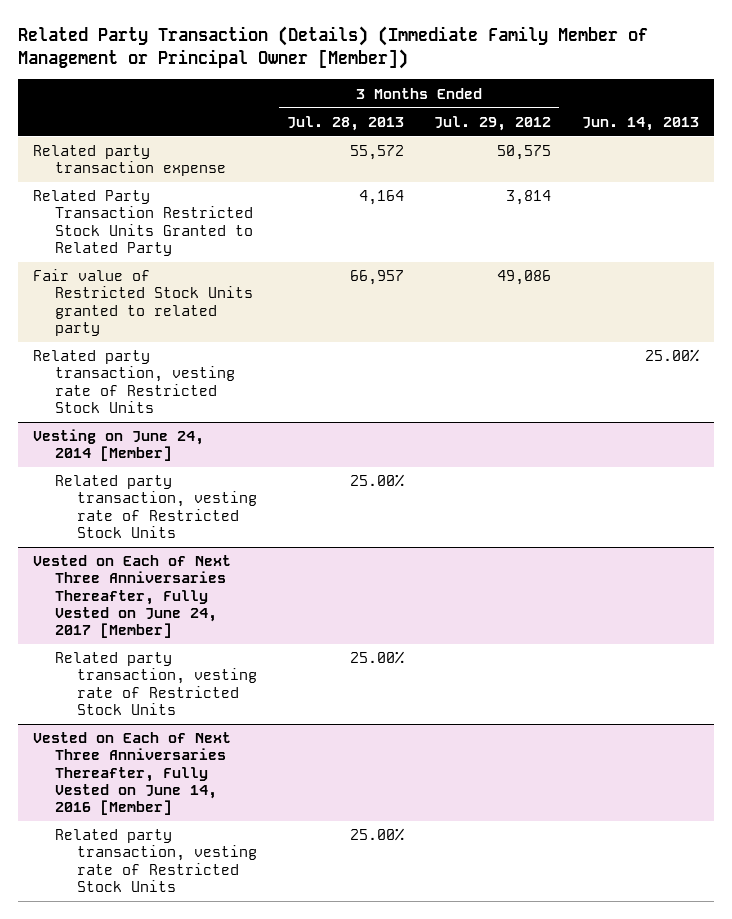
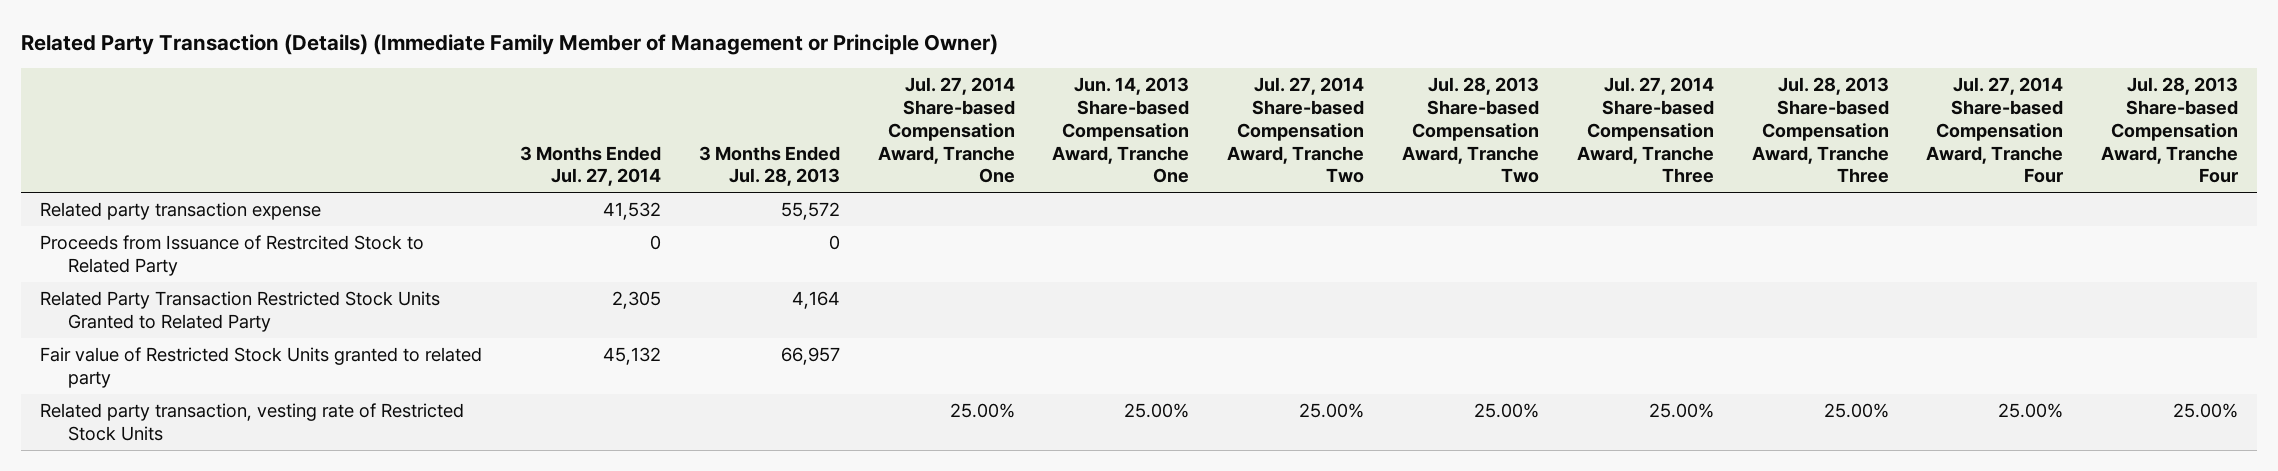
[18,26,649,70] Related Party Transaction (Details) (Immediate Family Member of Management or Principal Owner [Member]) -> [21,33,999,55] Related Party Transaction (Details) (Immediate Family Member of Management or Principle Owner)
[434,115,552,131] Jul. 29, 2012 -> none
[581,116,699,131] Jun. 14, 2013 -> none
none -> [519,145,661,187] 3 Months Ended Jul. 27, 2014
none -> [877,77,1015,184] Jul. 27, 2014 Share-based Compensation Award, Tranche One
none -> [1052,77,1190,184] Jun. 14, 2013 Share-based Compensation Award, Tranche One
none -> [1227,77,1365,184] Jul. 27, 2014 Share-based Compensation Award, Tranche Two
none -> [1401,77,1539,184] Jul. 28, 2013 Share-based Compensation Award, Tranche Two
none -> [1576,77,1714,184] Jul. 27, 2014 Share-based Compensation Award, Tranche Three
none -> [1751,77,1889,184] Jul. 28, 2013 Share-based Compensation Award, Tranche Three
none -> [1926,77,2064,184] Jul. 27, 2014 Share-based Compensation Award, Tranche Four
none -> [2101,77,2239,184] Jul. 28, 2013 Share-based Compensation Award, Tranche Four
none -> [40,235,425,276] Proceeds from Issuance of Restrcited Stock to Related Party
[33,429,205,462] Vesting on June 24, 2014 [Member] -> none
[55,475,257,538] Related party transaction, vesting rate of Restricted Stock Units -> none
[33,555,232,638] Vested on Each of Next Three Anniversaries Thereafter, Fully Vested on June 24, 2017 [Member] -> none
[55,652,257,715] Related party transaction, vesting rate of Restricted Stock Units -> none
[33,732,232,815] Vested on Each of Next Three Anniversaries Thereafter, Fully Vested on June 14, 2016 [Member] -> none
[55,829,257,892] Related party transaction, vesting rate of Restricted Stock Units -> none

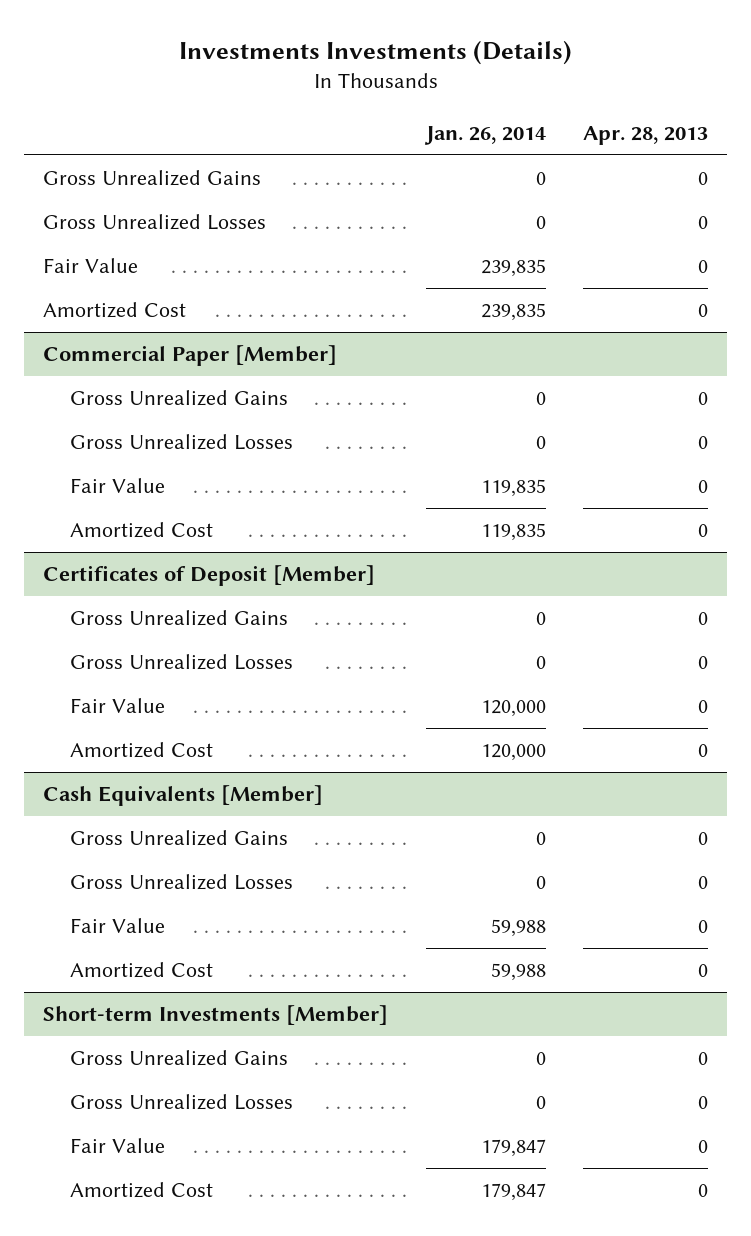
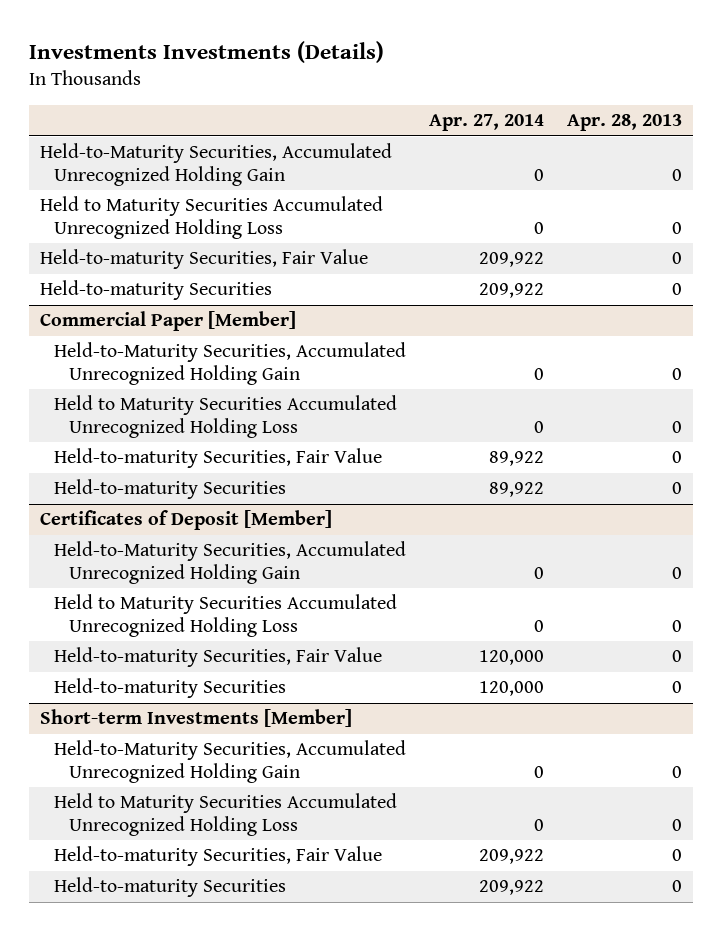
[423,125,546,145] Jan. 26, 2014 -> none
none -> [429,114,545,132] Apr. 27, 2014
[43,170,262,187] Gross Unrealized Gains -> [40,143,393,187] Held-to-Maturity Securities, Accumulated Unrecognized Holding Gain
[43,214,267,231] Gross Unrealized Losses -> [40,196,384,240] Held to Maturity Securities Accumulated Unrecognized Holding Loss
[43,258,139,274] Fair Value -> [40,249,369,270] Held-to-maturity Securities, Fair Value
[43,302,187,319] Amortized Cost -> [40,280,273,301] Held-to-maturity Securities
[70,390,289,407] Gross Unrealized Gains -> [54,342,407,386] Held-to-Maturity Securities, Accumulated Unrecognized Holding Gain
[70,434,294,451] Gross Unrealized Losses -> [54,395,398,439] Held to Maturity Securities Accumulated Unrecognized Holding Loss
[70,478,166,494] Fair Value -> [54,448,383,469] Held-to-maturity Securities, Fair Value
[70,522,214,539] Amortized Cost -> [54,479,287,500] Held-to-maturity Securities
[43,785,324,807] Cash Equivalents [Member] -> none
[70,830,289,847] Gross Unrealized Gains -> none
[70,874,294,891] Gross Unrealized Losses -> none
[70,918,166,934] Fair Value -> none
[70,962,214,979] Amortized Cost -> none
[70,610,289,627] Gross Unrealized Gains -> [54,541,407,585] Held-to-Maturity Securities, Accumulated Unrecognized Holding Gain
[70,654,294,671] Gross Unrealized Losses -> [54,594,398,638] Held to Maturity Securities Accumulated Unrecognized Holding Loss
[70,698,166,714] Fair Value -> [54,647,383,668] Held-to-maturity Securities, Fair Value
[70,742,214,759] Amortized Cost -> [54,678,287,699] Held-to-maturity Securities
[70,1050,289,1067] Gross Unrealized Gains -> [54,740,407,784] Held-to-Maturity Securities, Accumulated Unrecognized Holding Gain
[70,1094,294,1111] Gross Unrealized Losses -> [54,793,398,837] Held to Maturity Securities Accumulated Unrecognized Holding Loss
[70,1138,166,1154] Fair Value -> [54,846,383,867] Held-to-maturity Securities, Fair Value
[70,1182,214,1199] Amortized Cost -> [54,877,287,898] Held-to-maturity Securities

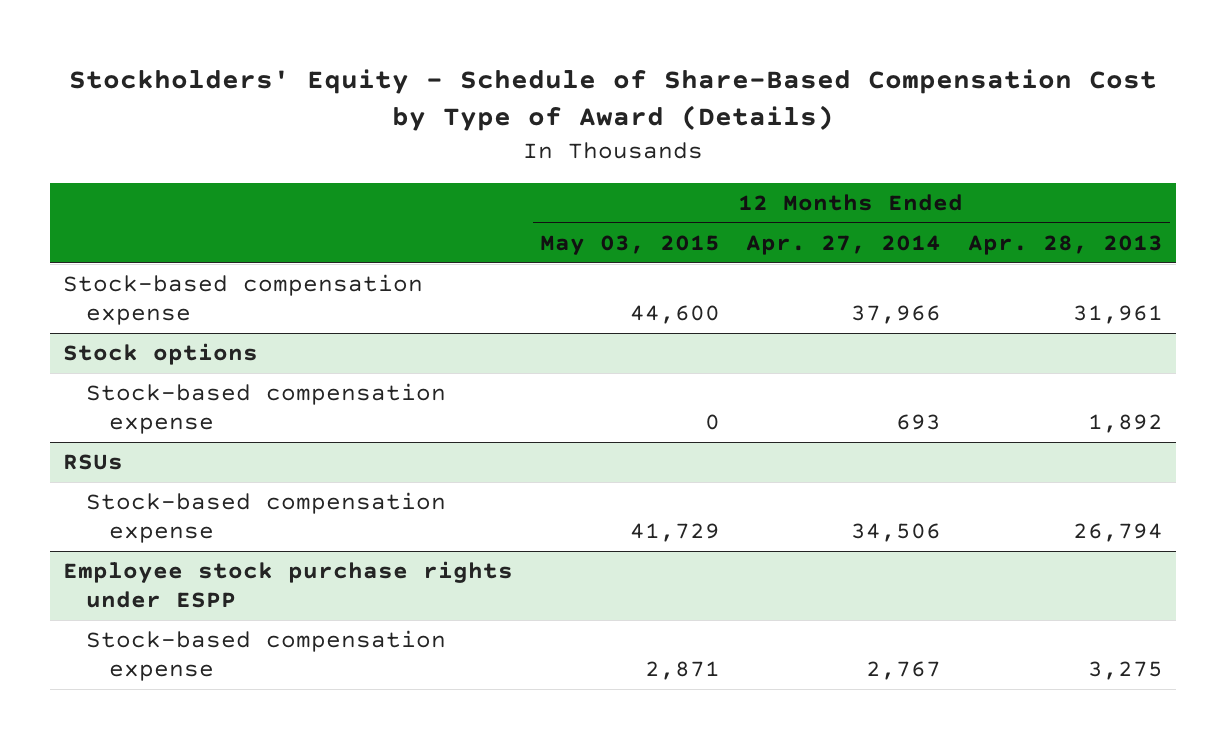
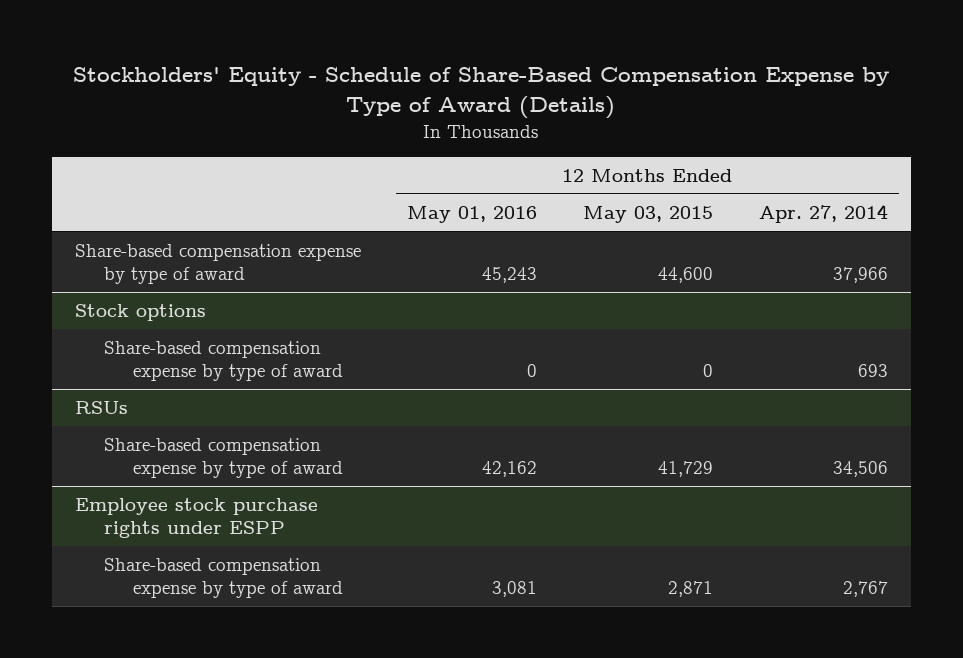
[69,68,1158,132] Stockholders' Equity - Schedule of Share-Based Compensation Cost by Type of Award (Details) -> [73,66,890,119] Stockholders' Equity - Schedule of Share-Based Compensation Expense by Type of Award (Details)
[967,235,1163,256] Apr. 28, 2013 -> none
none -> [407,205,538,223] May 01, 2016
[63,274,424,325] Stock-based compensation expense -> [75,244,362,284] Share-based compensation expense by type of award
[85,383,446,434] Stock-based compensation expense -> [104,341,344,381] Share-based compensation expense by type of award
[85,492,446,543] Stock-based compensation expense -> [104,438,344,478] Share-based compensation expense by type of award
[85,630,446,681] Stock-based compensation expense -> [104,558,344,598] Share-based compensation expense by type of award

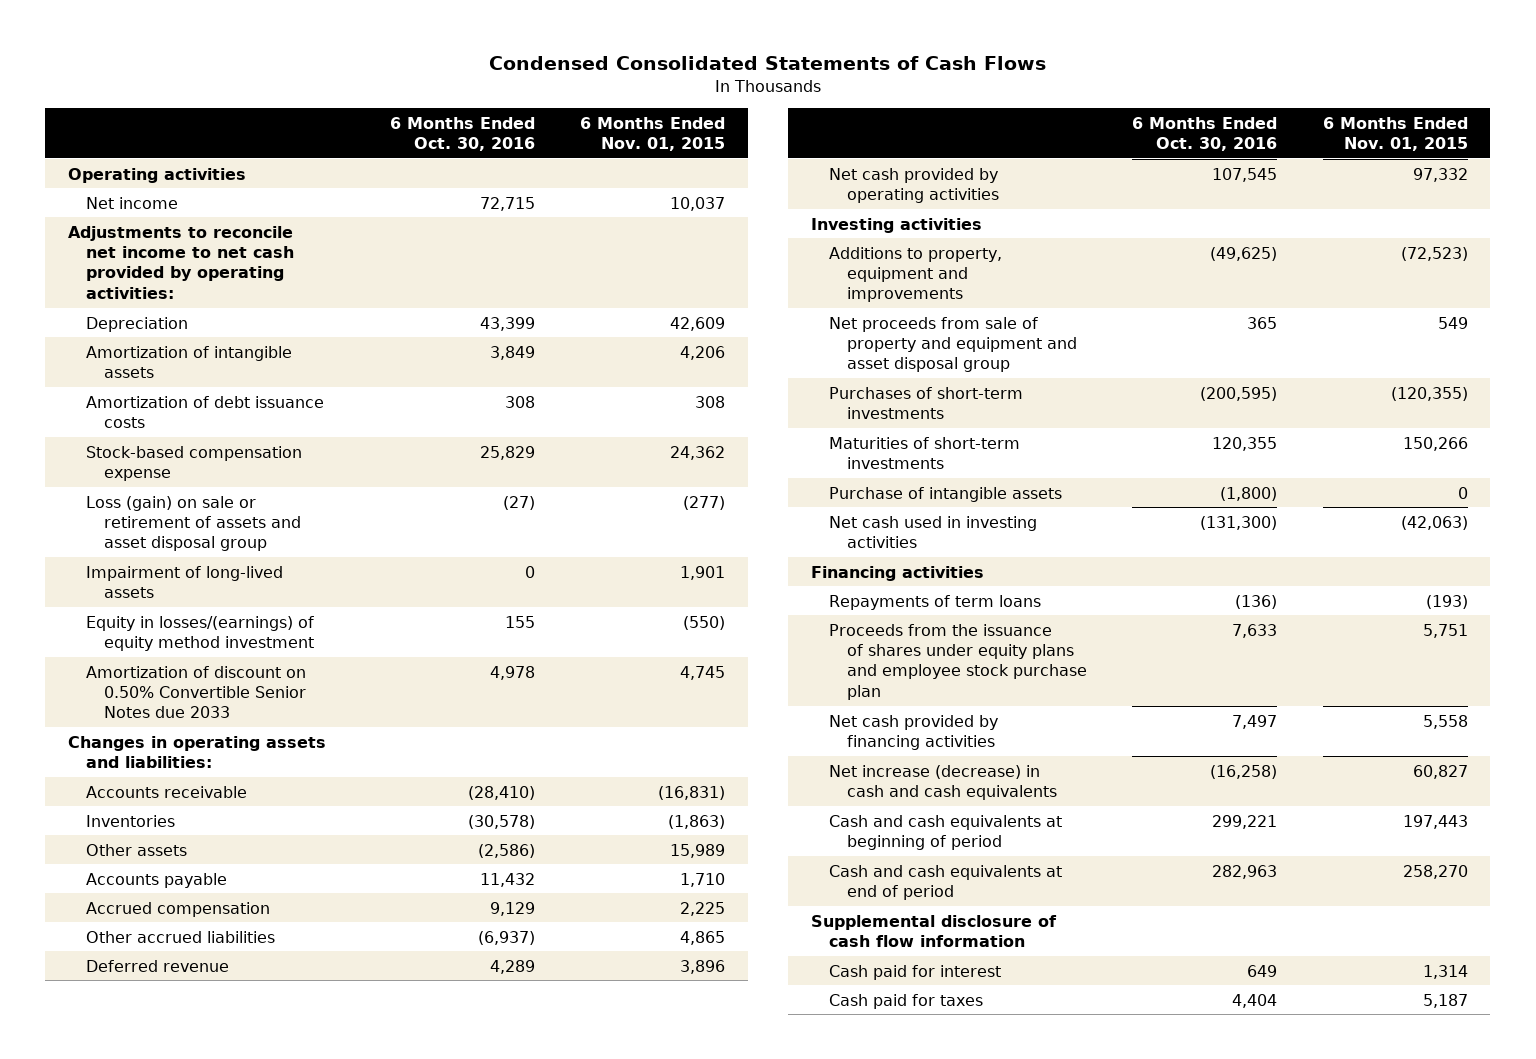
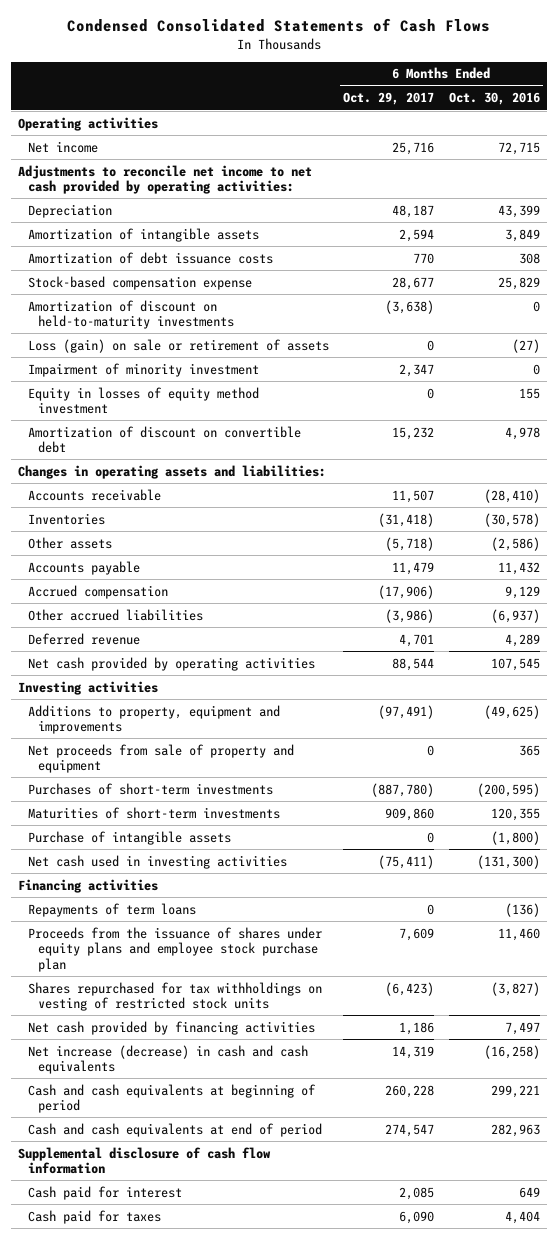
[580,116,726,152] 6 Months Ended Nov. 01, 2015 -> none
none -> [343,92,435,106] Oct. 29, 2017
[86,565,284,598] Impairment of long-lived assets -> none
none -> [27,299,234,330] Amortization of discount on held-to-maturity investments
[86,495,302,552] Loss (gain) on sale or retirement of assets and asset disposal group -> [27,338,329,353] Loss (gain) on sale or retirement of assets
none -> [27,362,259,377] Impairment of minority investment
[86,615,315,651] Equity in losses/(earnings) of equity method investment -> [27,386,259,415] Equity in losses of equity method investment
[86,665,307,719] Amortization of discount on 0.50% Convertible Senior Notes due 2033 -> [27,425,301,454] Amortization of discount on convertible debt
[828,316,1077,373] Net proceeds from sale of property and equipment and asset disposal group -> [27,743,294,774] Net proceeds from sale of property and equipment
[1232,623,1278,638] 7,633 -> [497,927,540,941] 11,460
none -> [27,981,322,1012] Shares repurchased for tax withholdings on vesting of restricted stock units

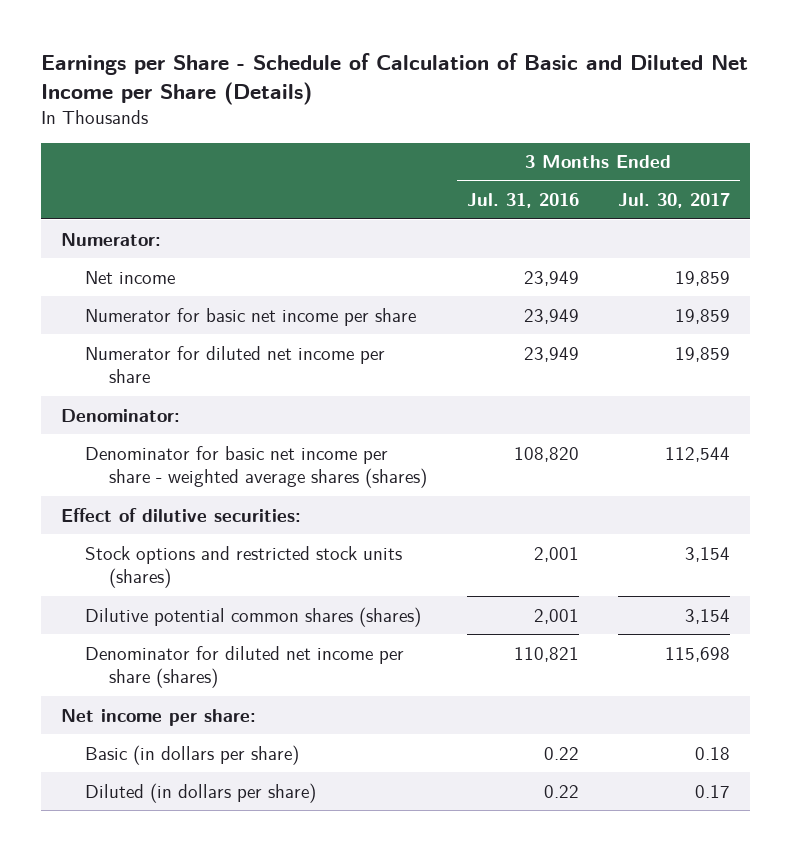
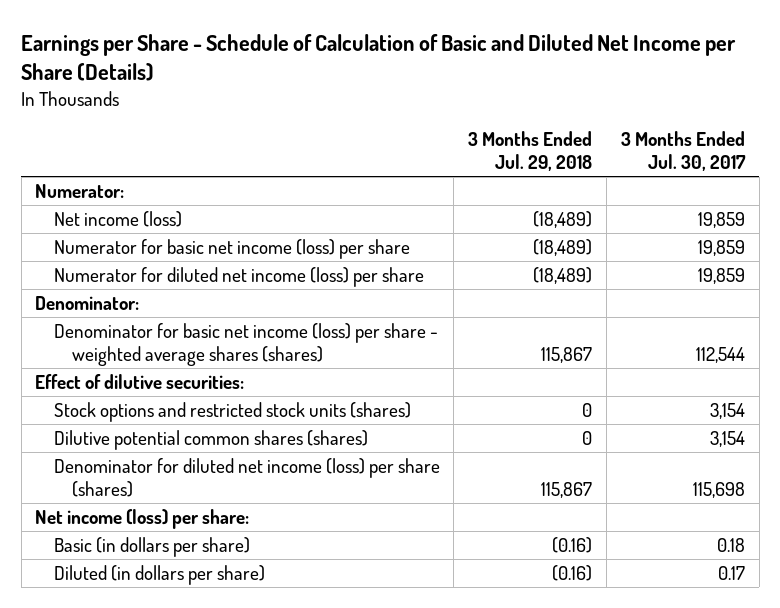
[466,193,579,209] Jul. 31, 2016 -> none
none -> [468,131,593,172] 3 Months Ended Jul. 29, 2018
[84,270,175,284] Net income -> [53,210,182,227] Net income (loss)
[84,307,416,326] Numerator for basic net income per share -> [53,238,410,259] Numerator for basic net income (loss) per share
[84,345,385,384] Numerator for diluted net income per share -> [53,266,424,287] Numerator for diluted net income (loss) per share
[84,445,427,489] Denominator for basic net income per share - weighted average shares (shares) -> [53,322,438,366] Denominator for basic net income (loss) per share - weighted average shares (shares)
[84,645,404,689] Denominator for diluted net income per share (shares) -> [53,457,440,497] Denominator for diluted net income (loss) per share (shares)
[60,708,256,726] Net income per share: -> [35,508,250,529] Net income (loss) per share:

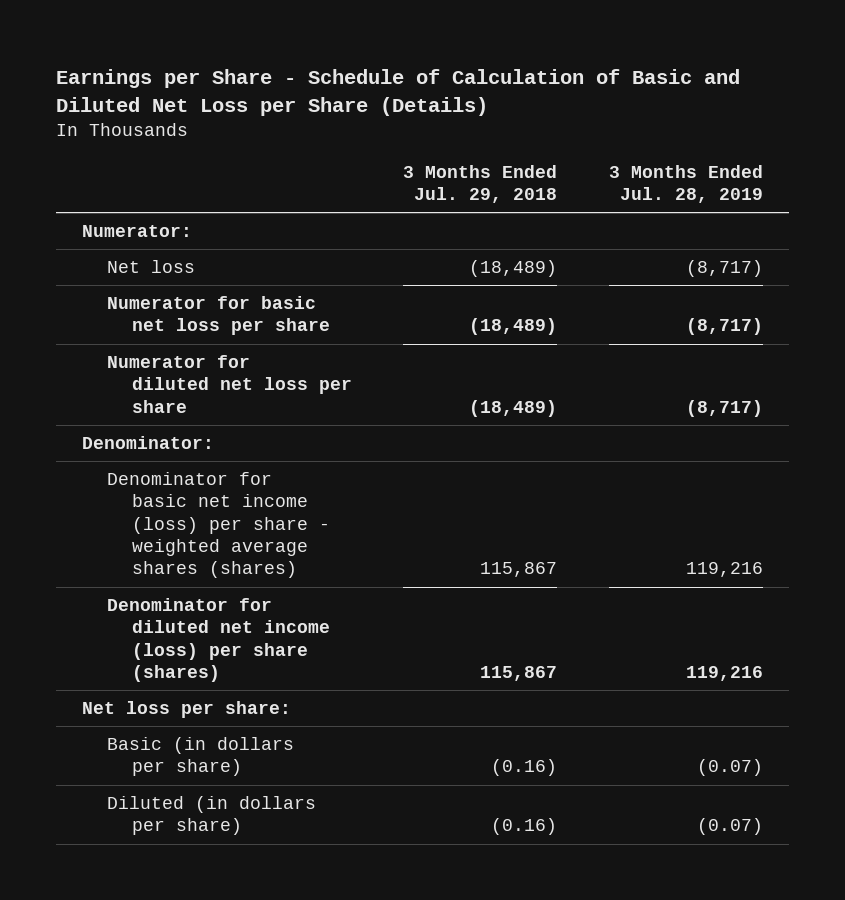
[21,33,737,82] Earnings per Share - Schedule of Calculation of Basic and Diluted Net Income per Share (Details) -> [56,68,741,116] Earnings per Share - Schedule of Calculation of Basic and Diluted Net Loss per Share (Details)
[620,131,746,172] 3 Months Ended Jul. 30, 2017 -> none
none -> [608,164,763,203] 3 Months Ended Jul. 28, 2019
[53,210,182,227] Net income (loss) -> [106,260,195,274] Net loss
[53,238,410,259] Numerator for basic net income (loss) per share -> [106,296,330,336] Numerator for basic net loss per share
[53,266,424,287] Numerator for diluted net income (loss) per share -> [106,355,352,413] Numerator for diluted net loss per share
[35,373,245,389] Effect of dilutive securities: -> none
[53,401,411,422] Stock options and restricted stock units (shares) -> none
[53,429,368,450] Dilutive potential common shares (shares) -> none
[35,508,250,529] Net income (loss) per share: -> [81,701,291,719] Net loss per share:

